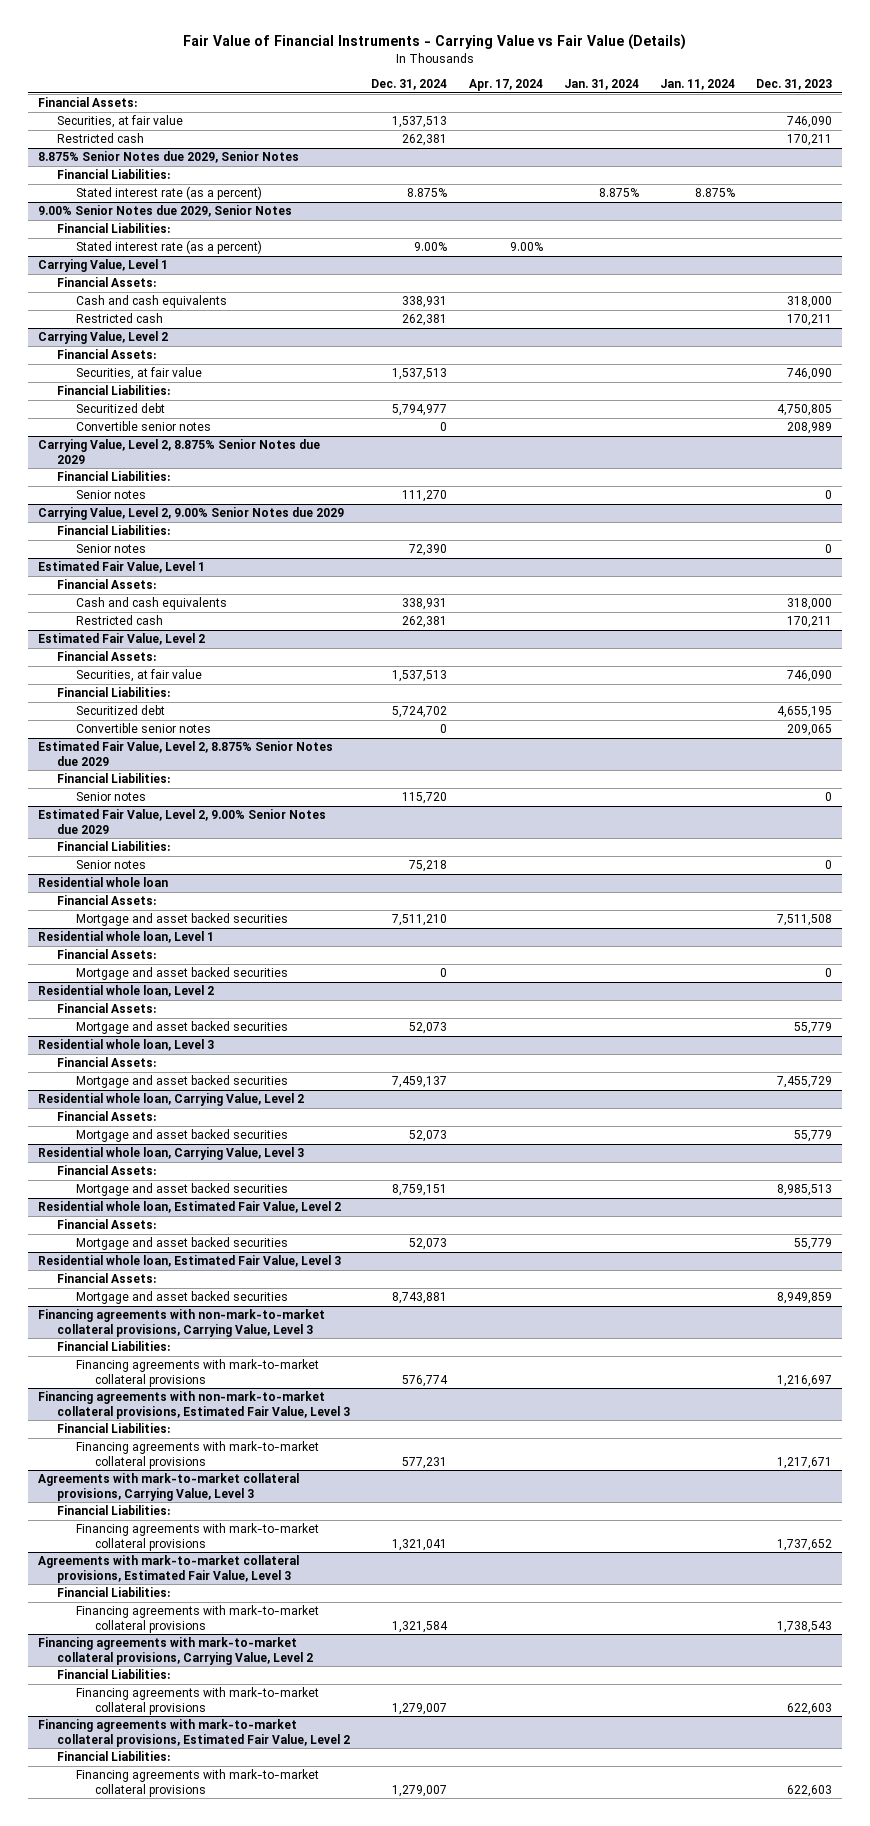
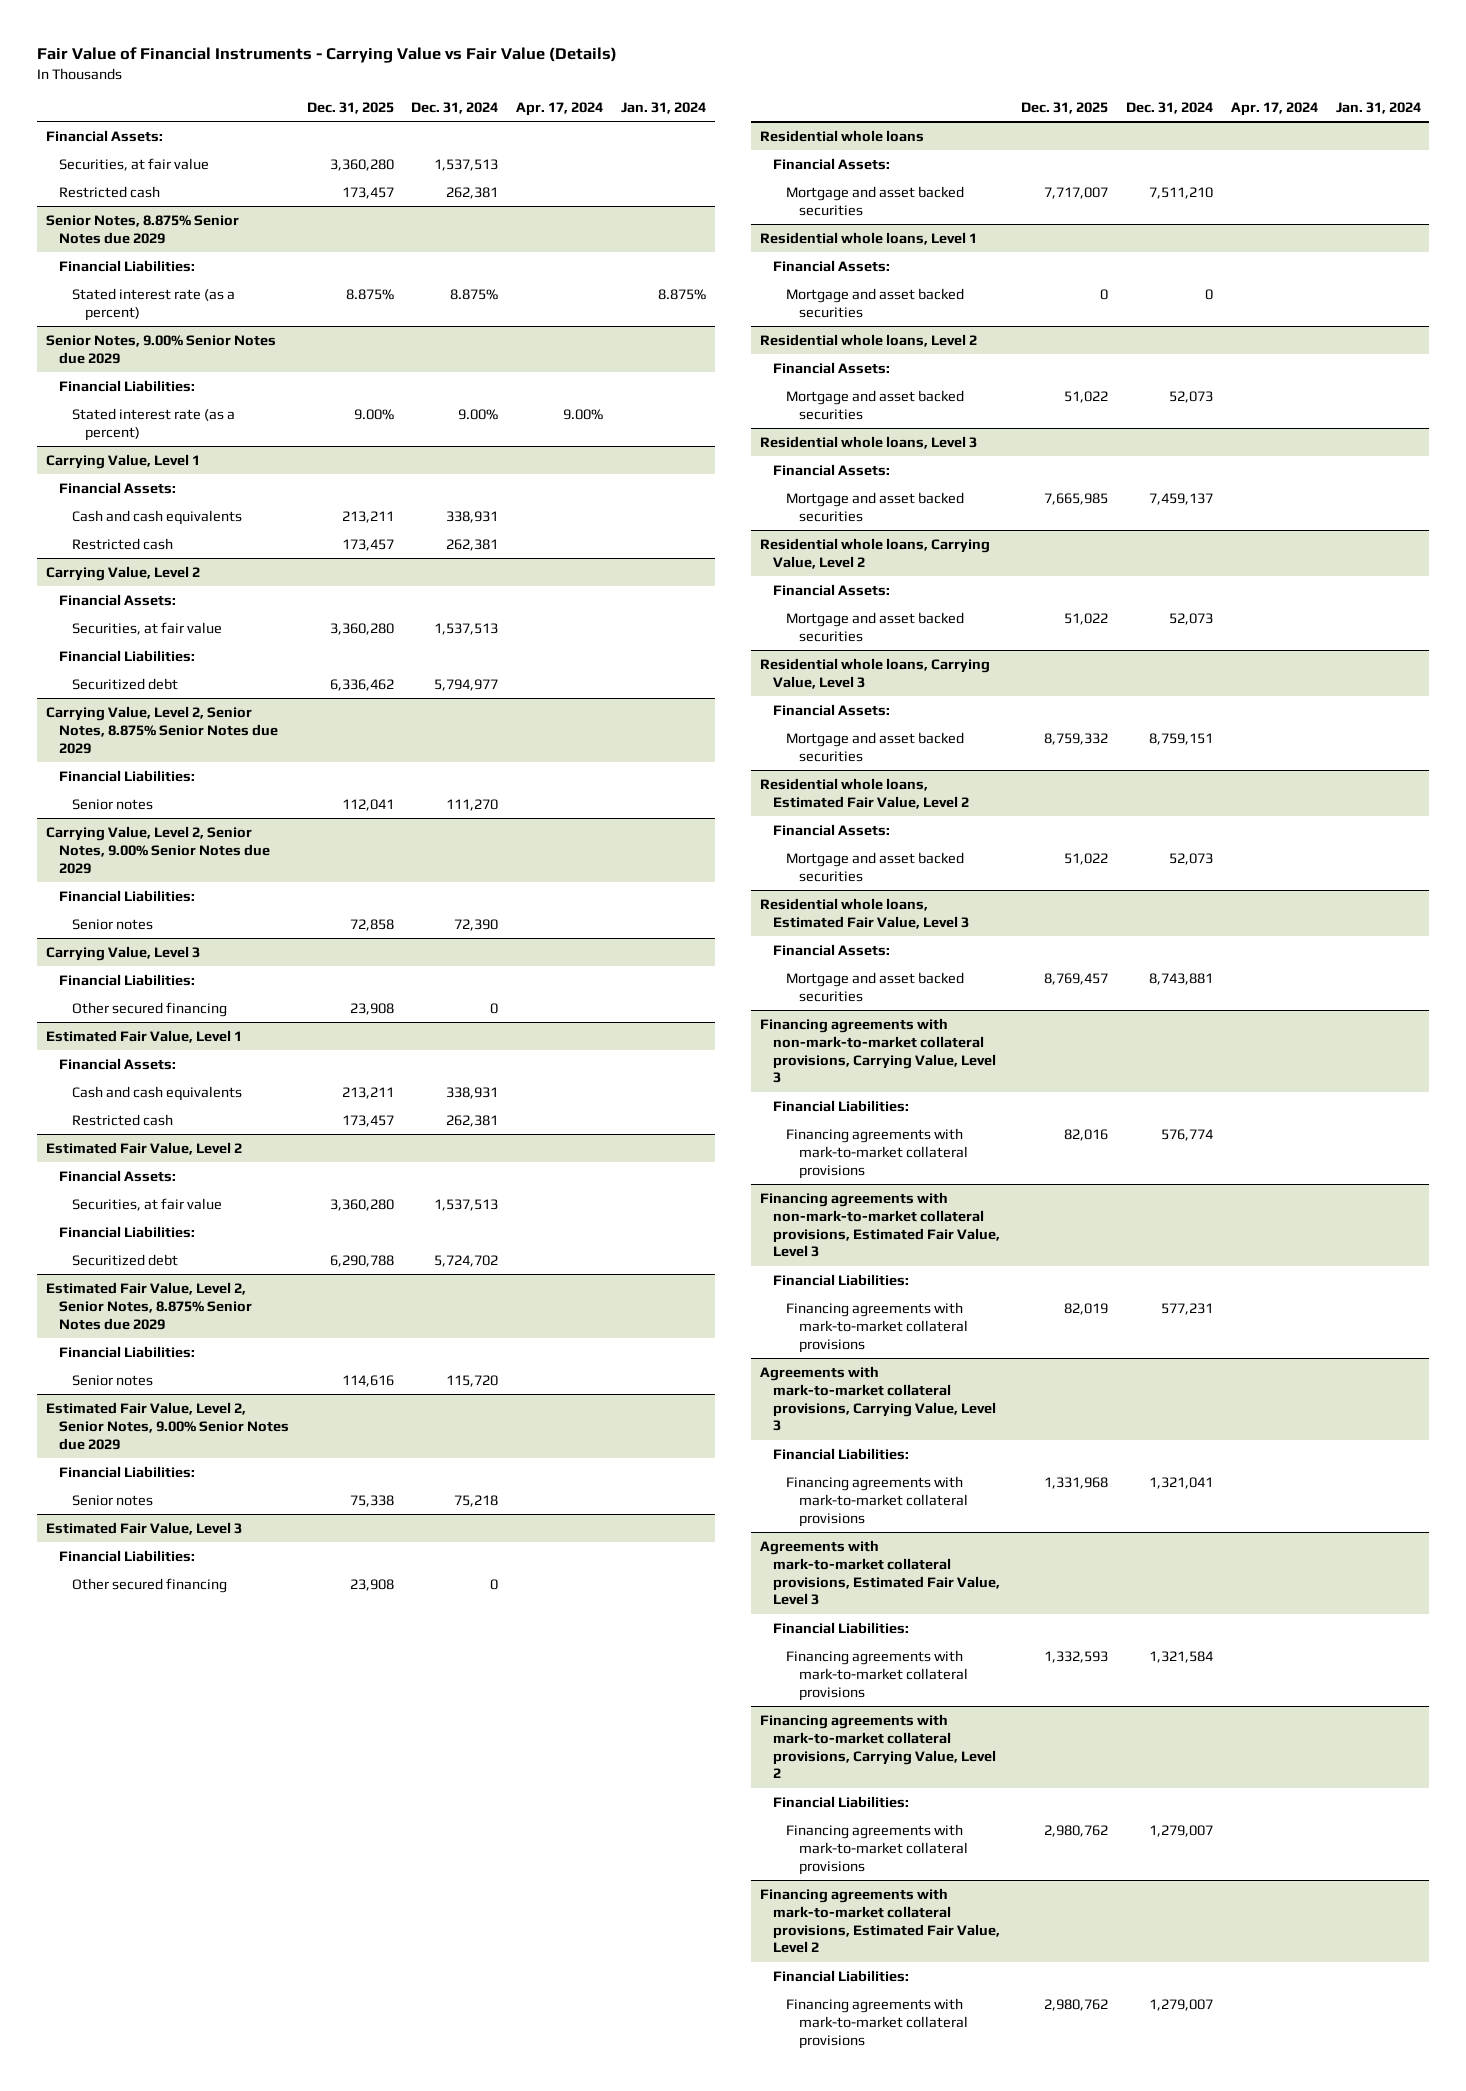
[659,78,735,90] Jan. 11, 2024 -> none
[755,78,832,90] Dec. 31, 2023 -> none
none -> [306,101,394,114] Dec. 31, 2025
[38,151,300,164] 8.875% Senior Notes due 2029, Senior Notes -> [45,214,239,244] Senior Notes, 8.875% Senior Notes due 2029
[38,205,293,218] 9.00% Senior Notes due 2029, Senior Notes -> [45,334,276,364] Senior Notes, 9.00% Senior Notes due 2029
[76,421,212,432] Convertible senior notes -> none
[38,439,321,464] Carrying Value, Level 2, 8.875% Senior Notes due 2029 -> [45,705,278,754] Carrying Value, Level 2, Senior Notes, 8.875% Senior Notes due 2029
[38,507,345,521] Carrying Value, Level 2, 9.00% Senior Notes due 2029 -> [45,825,270,874] Carrying Value, Level 2, Senior Notes, 9.00% Senior Notes due 2029
none -> [45,945,200,961] Carrying Value, Level 3
none -> [58,973,195,986] Financial Liabilities:
none -> [71,1001,227,1017] Other secured financing
[76,723,212,734] Convertible senior notes -> none
[38,741,334,766] Estimated Fair Value, Level 2, 8.875% Senior Notes due 2029 -> [45,1281,252,1330] Estimated Fair Value, Level 2, Senior Notes, 8.875% Senior Notes due 2029
[38,809,327,834] Estimated Fair Value, Level 2, 9.00% Senior Notes due 2029 -> [45,1401,289,1450] Estimated Fair Value, Level 2, Senior Notes, 9.00% Senior Notes due 2029
none -> [45,1521,242,1535] Estimated Fair Value, Level 3
none -> [58,1549,195,1562] Financial Liabilities:
none -> [71,1577,227,1593] Other secured financing
[38,877,169,888] Residential whole loan -> [760,129,925,142] Residential whole loans
[38,931,215,944] Residential whole loan, Level 1 -> [760,231,978,245] Residential whole loans, Level 1
[38,985,215,998] Residential whole loan, Level 2 -> [760,333,978,347] Residential whole loans, Level 2
[38,1039,215,1052] Residential whole loan, Level 3 -> [760,435,978,449] Residential whole loans, Level 3
[38,1093,305,1107] Residential whole loan, Carrying Value, Level 2 -> [760,537,991,569] Residential whole loans, Carrying Value, Level 2
[38,1147,305,1161] Residential whole loan, Carrying Value, Level 3 -> [760,657,991,689] Residential whole loans, Carrying Value, Level 3
[38,1201,342,1214] Residential whole loan, Estimated Fair Value, Level 2 -> [760,777,970,809] Residential whole loans, Estimated Fair Value, Level 2
[38,1255,342,1268] Residential whole loan, Estimated Fair Value, Level 3 -> [760,897,970,929] Residential whole loans, Estimated Fair Value, Level 3

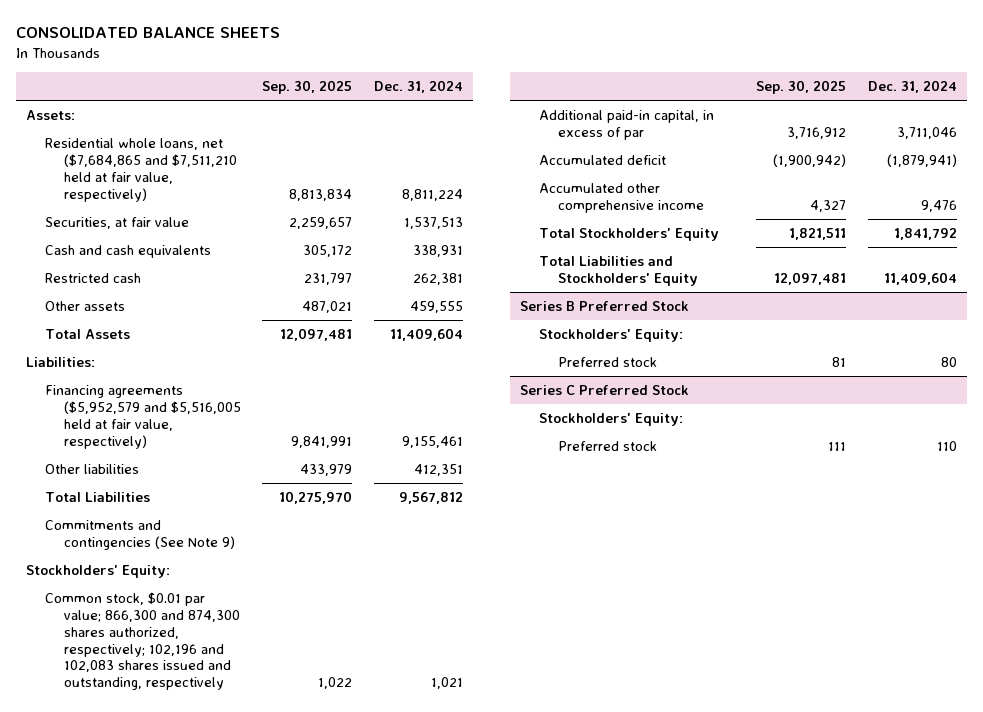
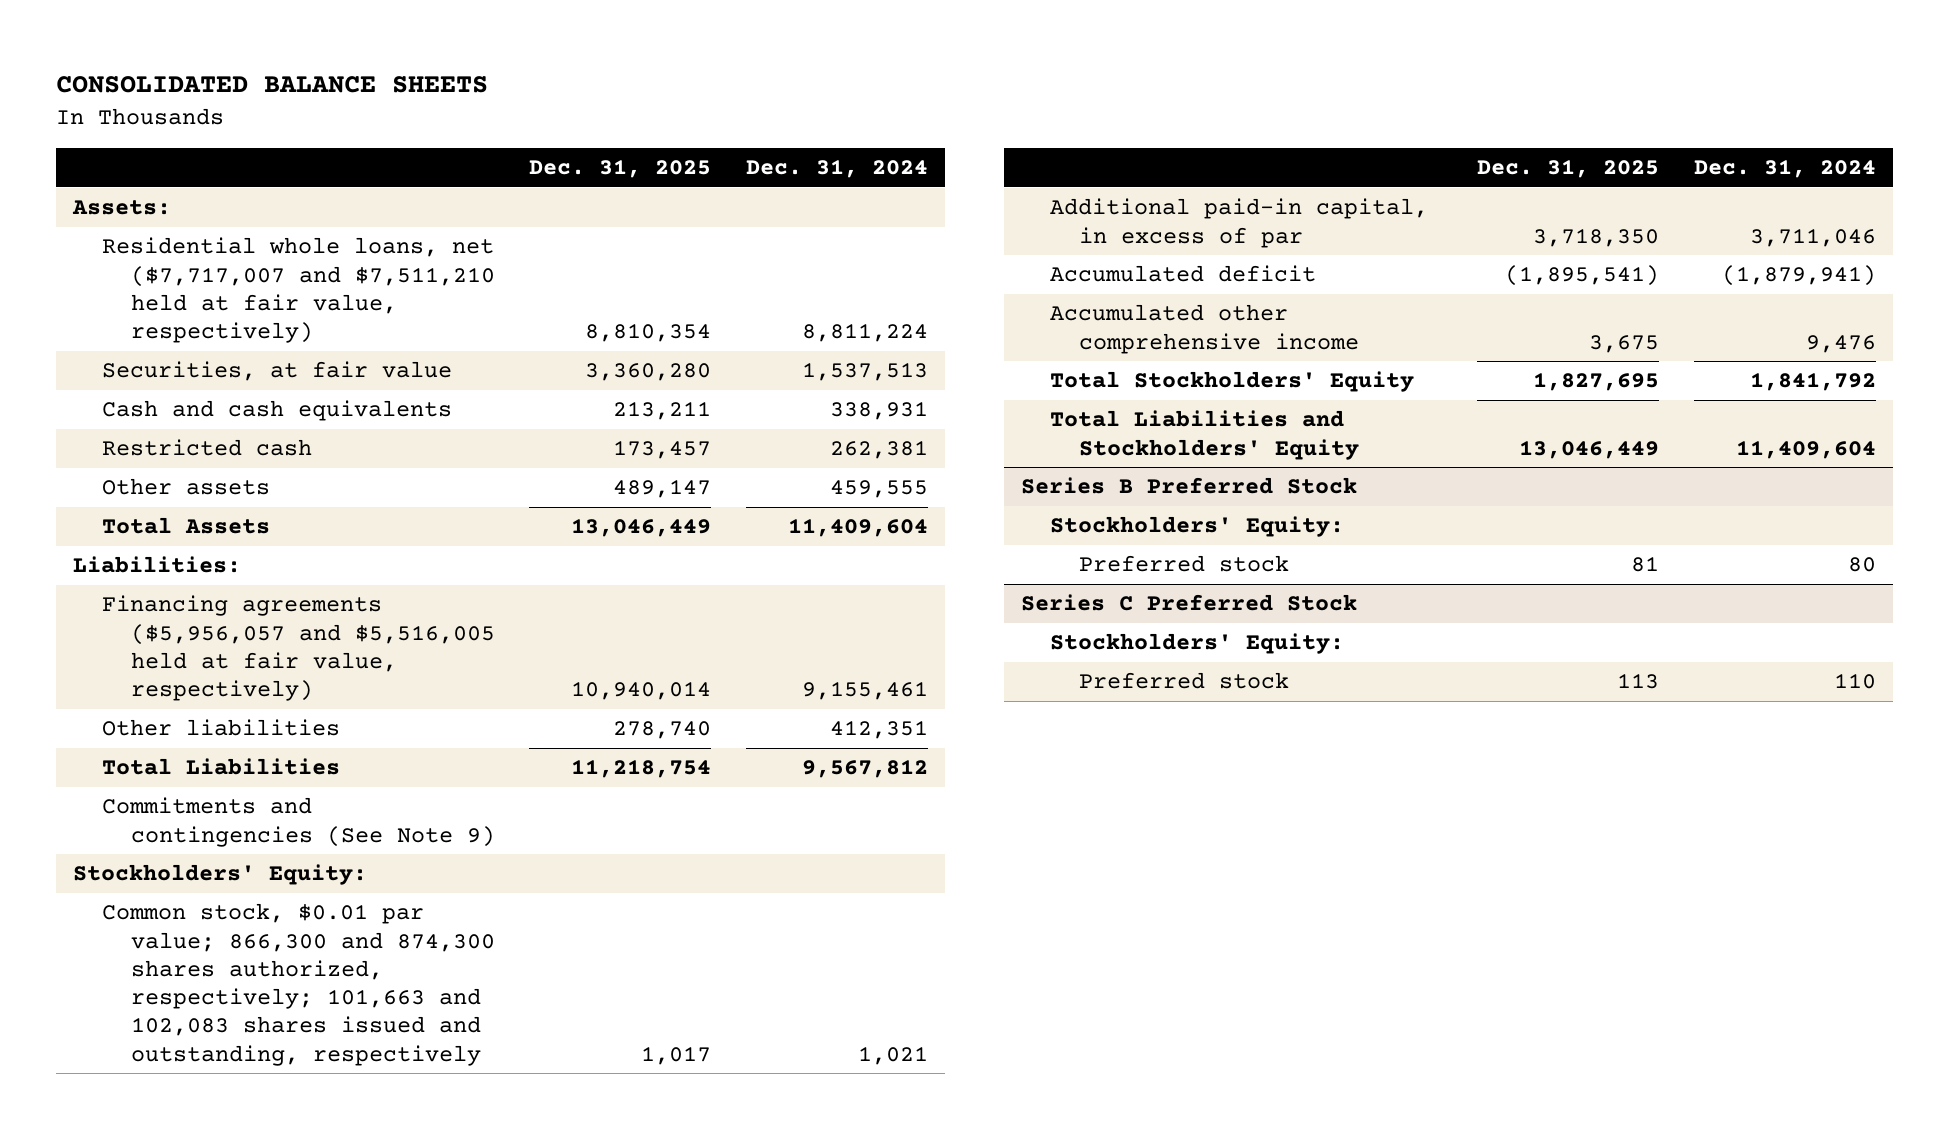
[262,80,353,95] Sep. 30, 2025 -> none
none -> [529,158,712,178] Dec. 31, 2025
[45,137,237,202] Residential whole loans, net ($7,684,865 and $7,511,210 held at fair value, respectively) -> [102,237,495,344] Residential whole loans, net ($7,717,007 and $7,511,210 held at fair value, respectively)
[45,384,241,449] Financing agreements ($5,952,579 and $5,516,005 held at fair value, respectively) -> [102,595,495,702] Financing agreements ($5,956,057 and $5,516,005 held at fair value, respectively)
[45,591,240,691] Common stock, $0.01 par value; 866,300 and 874,300 shares authorized, respectively; 102,196 and 102,083 shares issued and outstanding, respectively -> [102,903,495,1066] Common stock, $0.01 par value; 866,300 and 874,300 shares authorized, respectively; 101,663 and 102,083 shares issued and outstanding, respectively

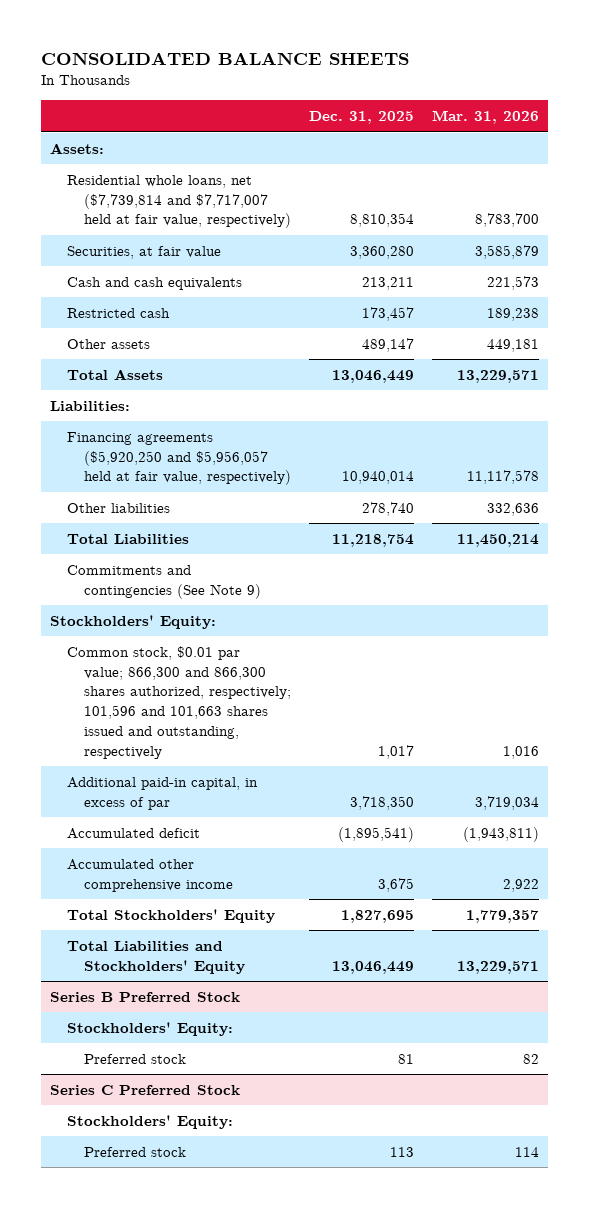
[746,158,929,178] Dec. 31, 2024 -> none
none -> [431,110,539,125] Mar. 31, 2026
[102,237,495,344] Residential whole loans, net ($7,717,007 and $7,511,210 held at fair value, respectively) -> [66,174,291,229] Residential whole loans, net ($7,739,814 and $7,717,007 held at fair value, respectively)
[102,595,495,702] Financing agreements ($5,956,057 and $5,516,005 held at fair value, respectively) -> [66,431,291,486] Financing agreements ($5,920,250 and $5,956,057 held at fair value, respectively)
[102,903,495,1066] Common stock, $0.01 par value; 866,300 and 874,300 shares authorized, respectively; 101,663 and 102,083 shares issued and outstanding, respectively -> [66,645,291,759] Common stock, $0.01 par value; 866,300 and 866,300 shares authorized, respectively; 101,596 and 101,663 shares issued and outstanding, respectively

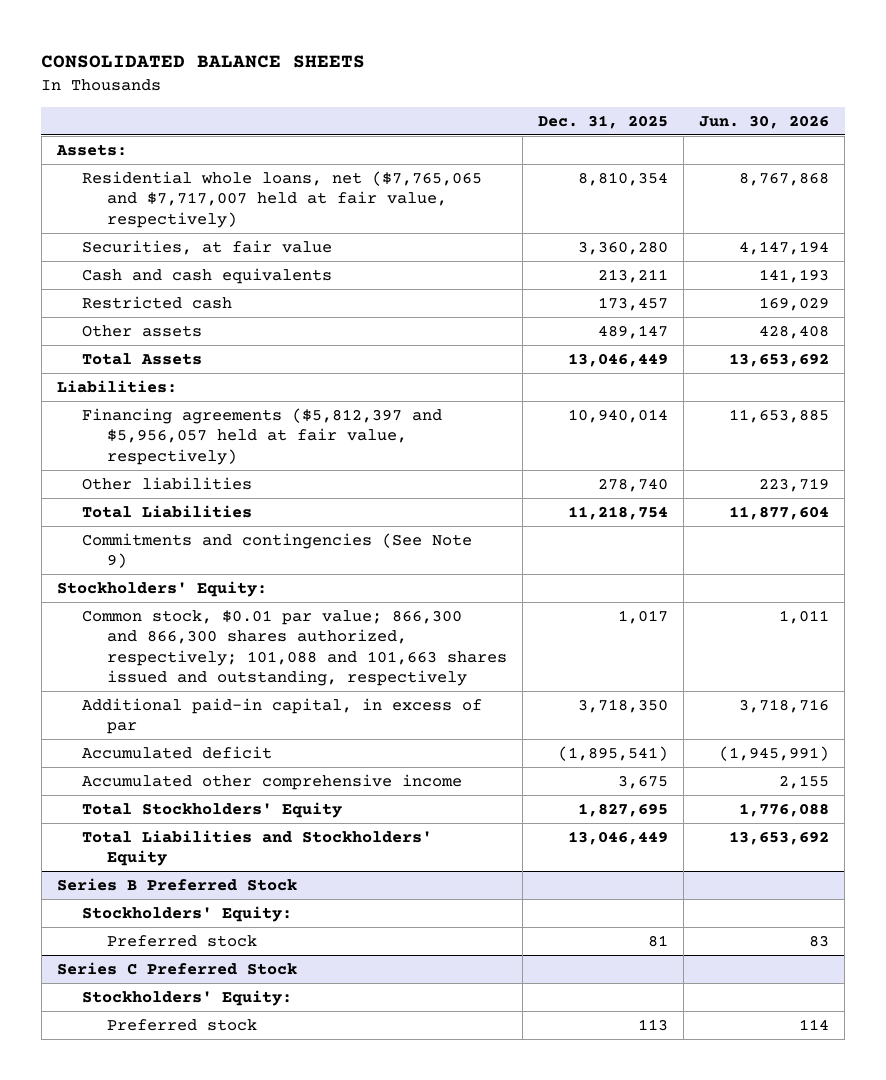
[431,110,539,125] Mar. 31, 2026 -> none
none -> [699,114,830,129] Jun. 30, 2026
[66,174,291,229] Residential whole loans, net ($7,739,814 and $7,717,007 held at fair value, respectively) -> [81,170,482,228] Residential whole loans, net ($7,765,065 and $7,717,007 held at fair value, respectively)
[66,431,291,486] Financing agreements ($5,920,250 and $5,956,057 held at fair value, respectively) -> [81,407,442,465] Financing agreements ($5,812,397 and $5,956,057 held at fair value, respectively)
[66,645,291,759] Common stock, $0.01 par value; 866,300 and 866,300 shares authorized, respectively; 101,596 and 101,663 shares issued and outstanding, respectively -> [81,609,507,687] Common stock, $0.01 par value; 866,300 and 866,300 shares authorized, respectively; 101,088 and 101,663 shares issued and outstanding, respectively

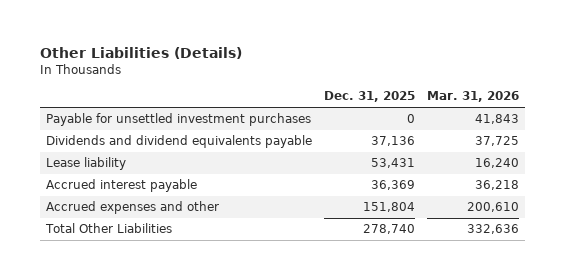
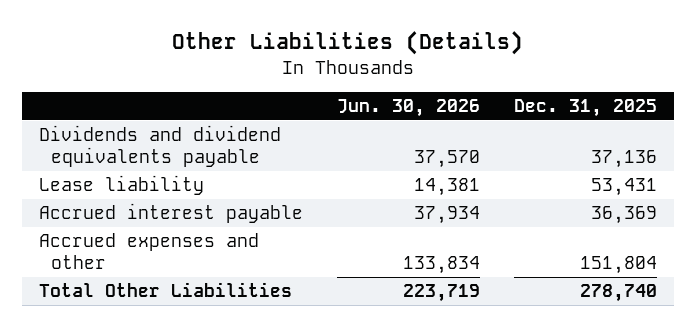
[427,91,520,103] Mar. 31, 2026 -> none
none -> [336,99,480,118] Jun. 30, 2026
[46,113,312,127] Payable for unsettled investment purchases -> none

